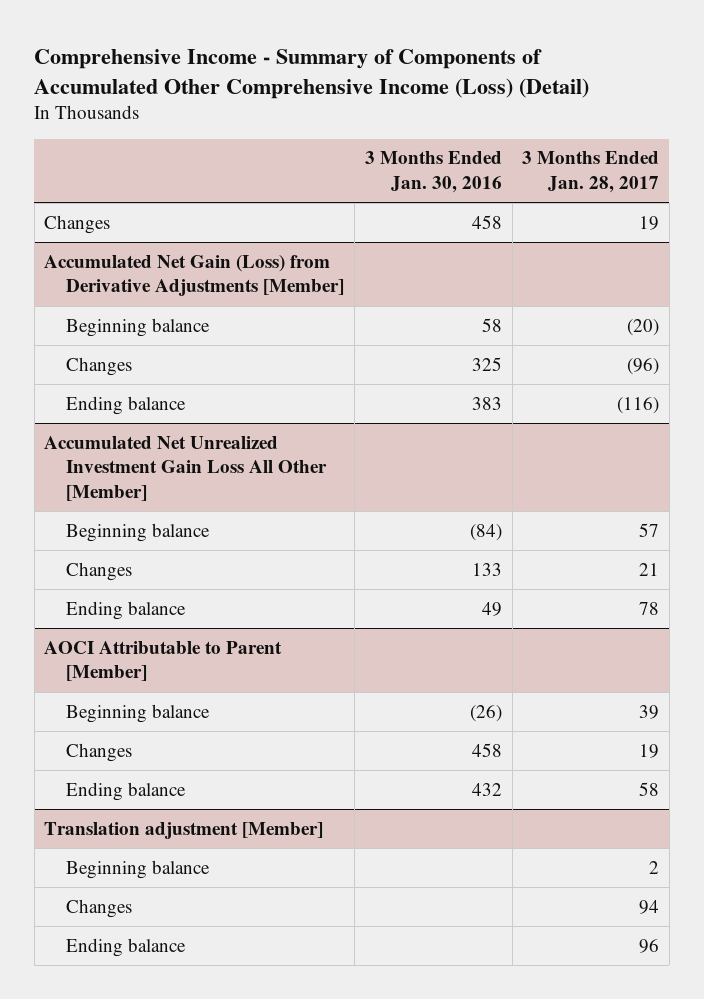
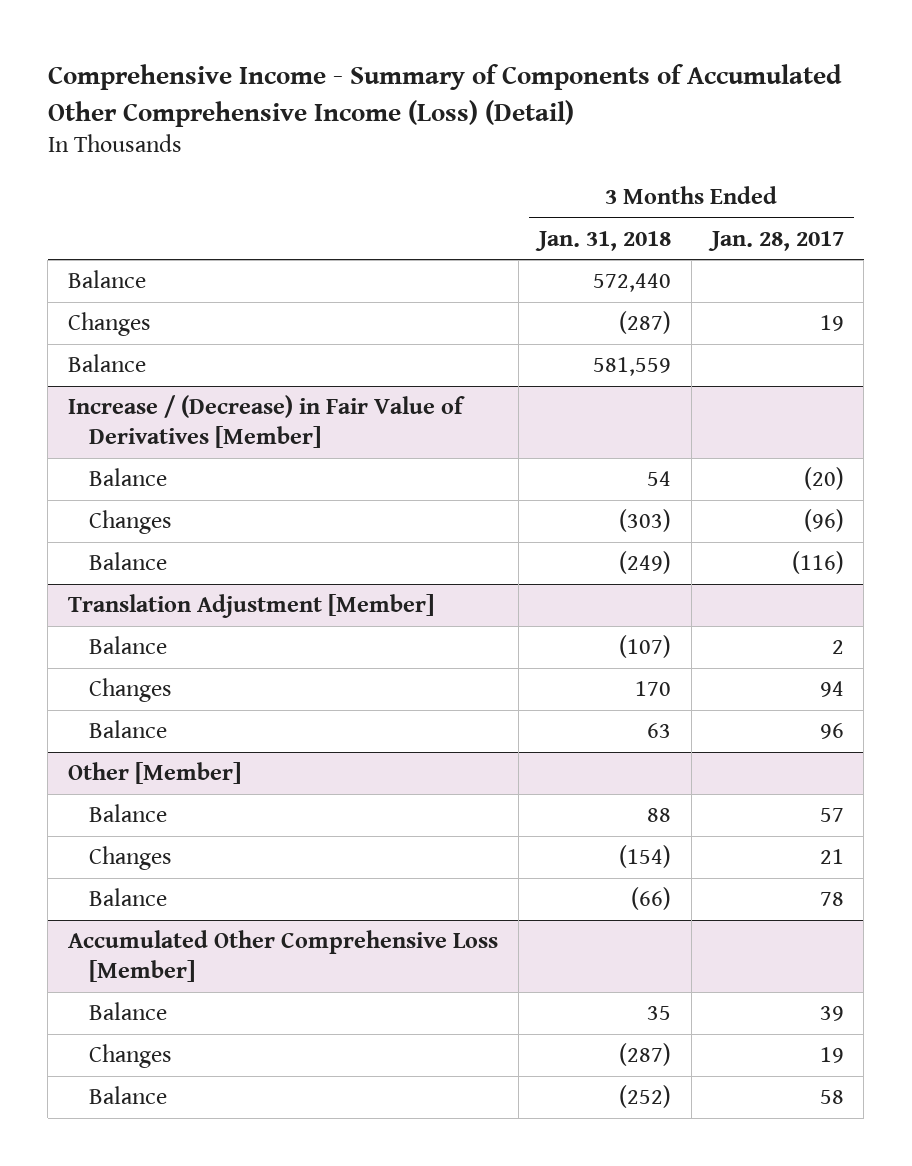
[364,151,502,194] 3 Months Ended Jan. 30, 2016 -> none
none -> [534,230,671,251] Jan. 31, 2018
none -> [68,270,147,289] Balance
none -> [68,354,147,373] Balance
[44,254,345,297] Accumulated Net Gain (Loss) from Derivative Adjustments [Member] -> [68,395,466,449] Increase / (Decrease) in Fair Value of Derivatives [Member]
[66,317,211,337] Beginning balance -> [89,468,168,487] Balance
[66,395,187,415] Ending balance -> [89,552,168,571] Balance
none -> [68,594,435,619] Translation Adjustment [Member]
none -> [89,636,168,655] Balance
none -> [89,678,173,703] Changes
none -> [89,720,168,739] Balance
[44,435,328,502] Accumulated Net Unrealized Investment Gain Loss All Other [Member] -> [68,762,242,785] Other [Member]
[66,522,211,542] Beginning balance -> [89,804,168,823] Balance
[66,600,187,620] Ending balance -> [89,888,168,907] Balance
[44,640,283,682] AOCI Attributable to Parent [Member] -> [68,930,499,983] Accumulated Other Comprehensive Loss [Member]
[66,703,211,723] Beginning balance -> [89,1002,168,1021] Balance
[44,821,324,839] Translation adjustment [Member] -> none
[66,859,211,879] Beginning balance -> none
[66,898,133,918] Changes -> none
[66,937,187,957] Ending balance -> none
[66,781,187,801] Ending balance -> [89,1086,168,1105] Balance

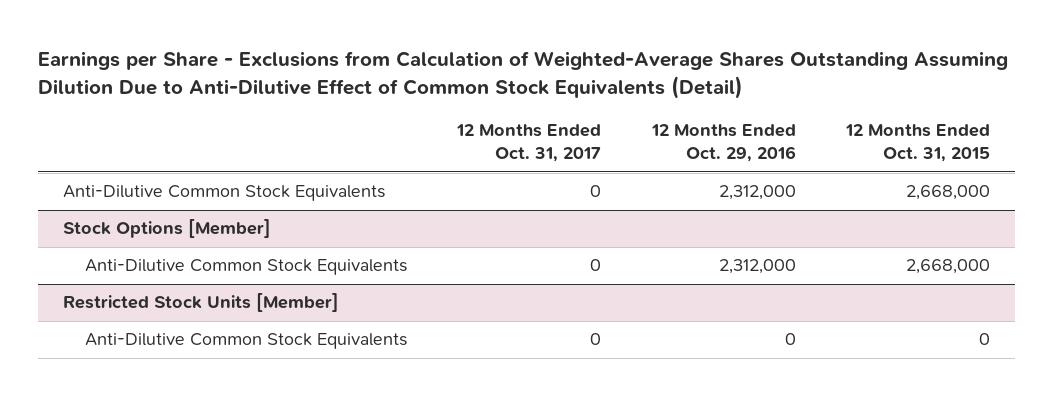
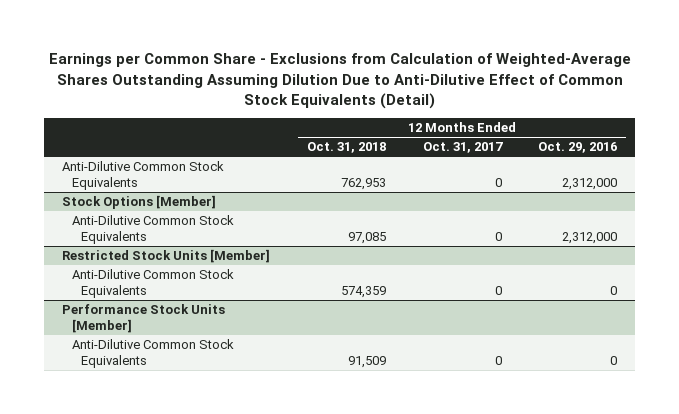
[38,50,1009,99] Earnings per Share - Exclusions from Calculation of Weighted-Average Shares Outstanding Assuming Dilution Due to Anti-Dilutive Effect of Common Stock Equivalents (Detail) -> [48,53,631,109] Earnings per Common Share - Exclusions from Calculation of Weighted-Average Shares Outstanding Assuming Dilution Due to Anti-Dilutive Effect of Common Stock Equivalents (Detail)
[845,124,991,163] 12 Months Ended Oct. 31, 2015 -> none
none -> [306,142,386,154] Oct. 31, 2018
none -> [62,304,226,333] Performance Stock Units [Member]
none -> [71,339,234,368] Anti-Dilutive Common Stock Equivalents

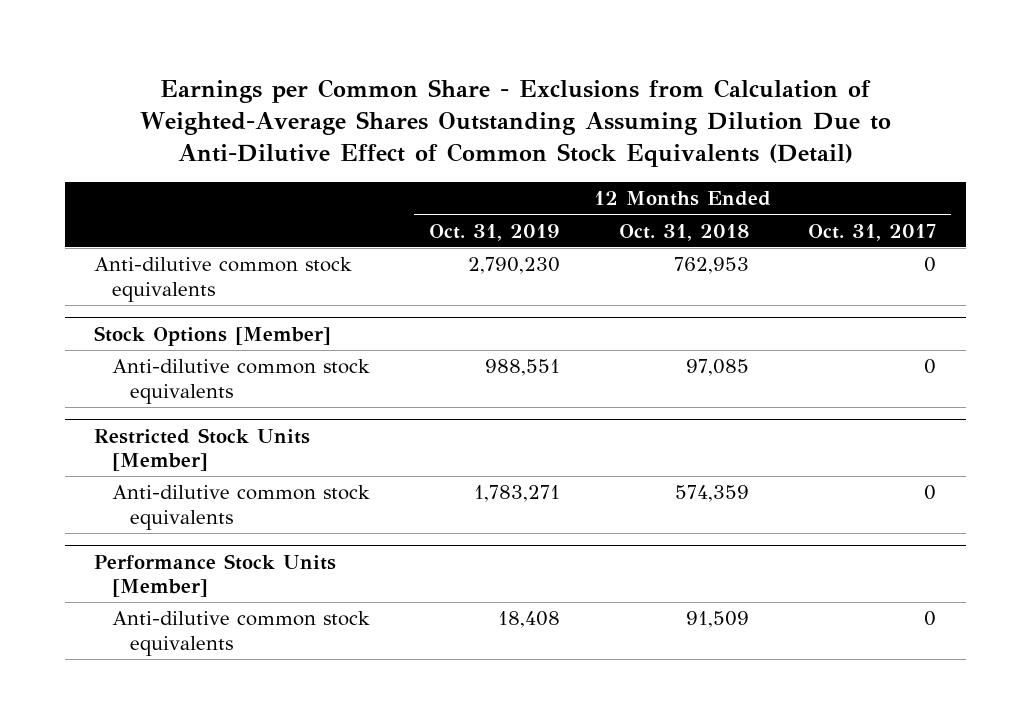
[538,142,618,154] Oct. 29, 2016 -> none
none -> [429,223,561,241] Oct. 31, 2019
[62,161,225,190] Anti-Dilutive Common Stock Equivalents -> [94,257,353,302] Anti-dilutive common stock equivalents
[71,215,234,244] Anti-Dilutive Common Stock Equivalents -> [112,359,371,404] Anti-dilutive common stock equivalents
[71,269,234,298] Anti-Dilutive Common Stock Equivalents -> [112,485,371,530] Anti-dilutive common stock equivalents
[71,339,234,368] Anti-Dilutive Common Stock Equivalents -> [112,611,371,656] Anti-dilutive common stock equivalents

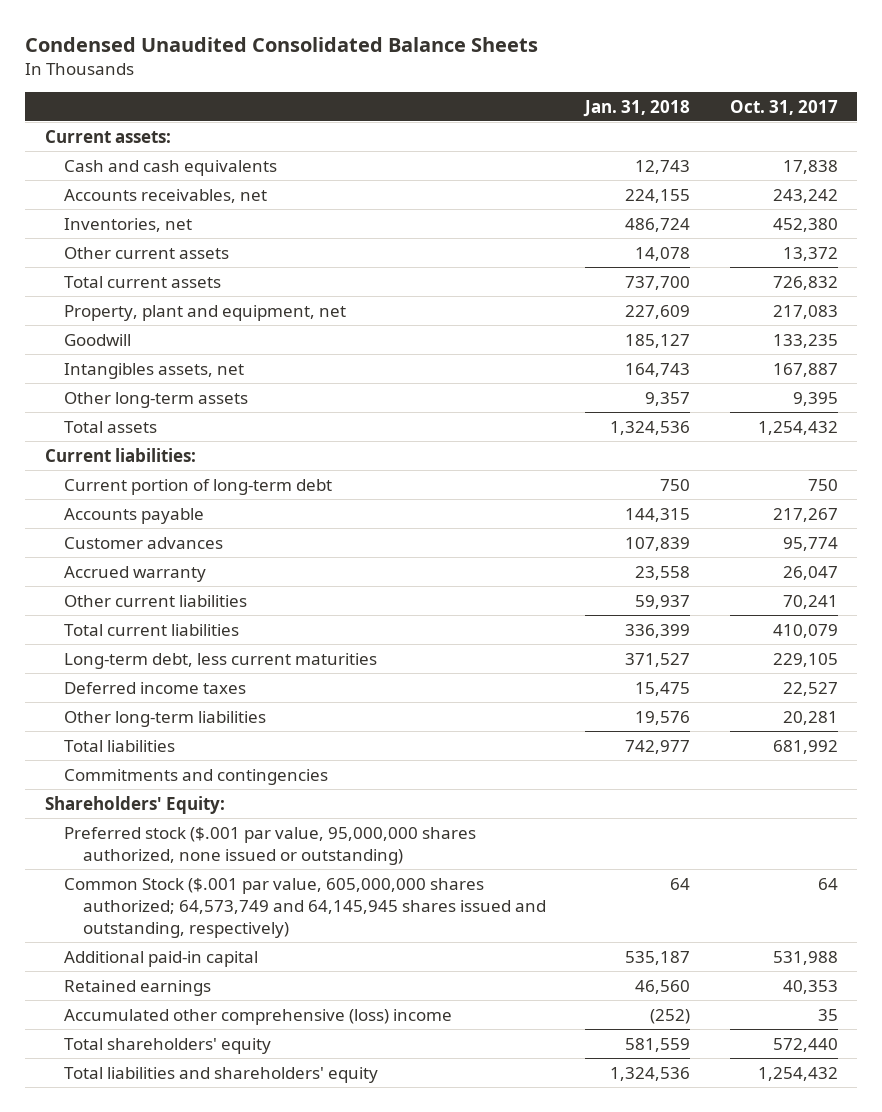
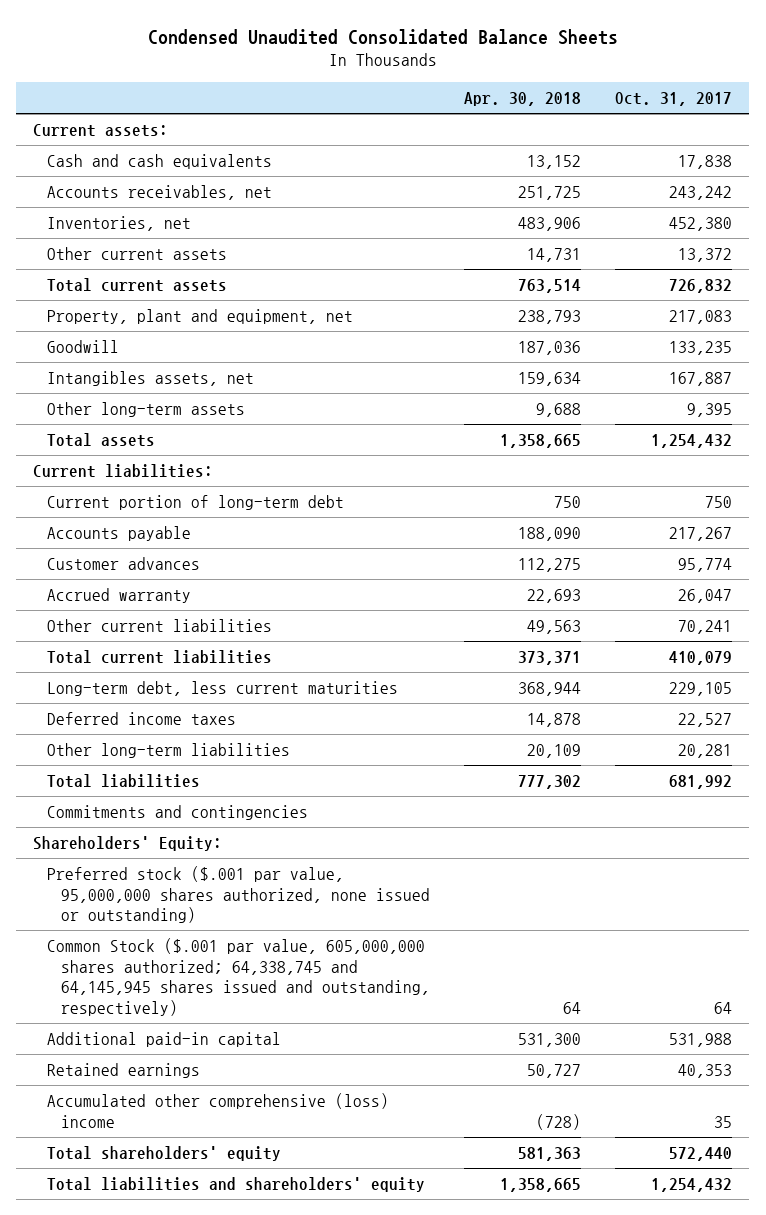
[583,99,691,117] Jan. 31, 2018 -> none
none -> [464,92,582,107] Apr. 30, 2018
[63,877,547,938] Common Stock ($.001 par value, 605,000,000 shares authorized; 64,573,749 and 64,145,945 shares issued and outstanding, respectively) -> [47,937,431,1016] Common Stock ($.001 par value, 605,000,000 shares authorized; 64,338,745 and 64,145,945 shares issued and outstanding, respectively)

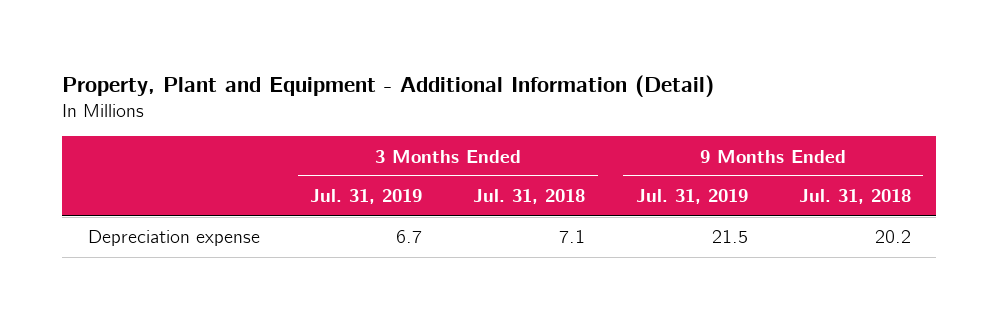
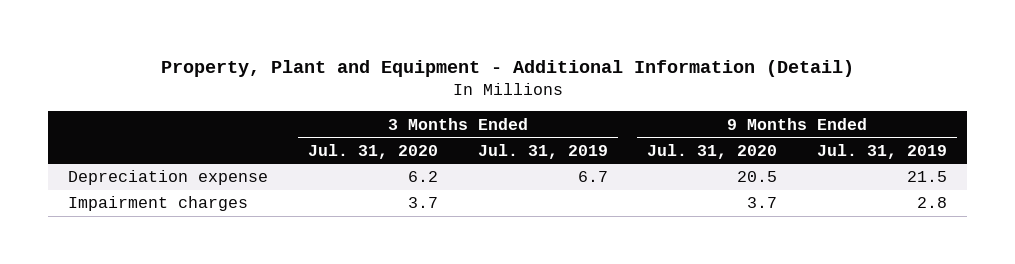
[473,189,586,205] Jul. 31, 2018 -> none
[798,189,911,205] Jul. 31, 2018 -> none
none -> [307,143,438,159] Jul. 31, 2020
none -> [647,143,778,159] Jul. 31, 2020
none -> [67,196,248,212] Impairment charges

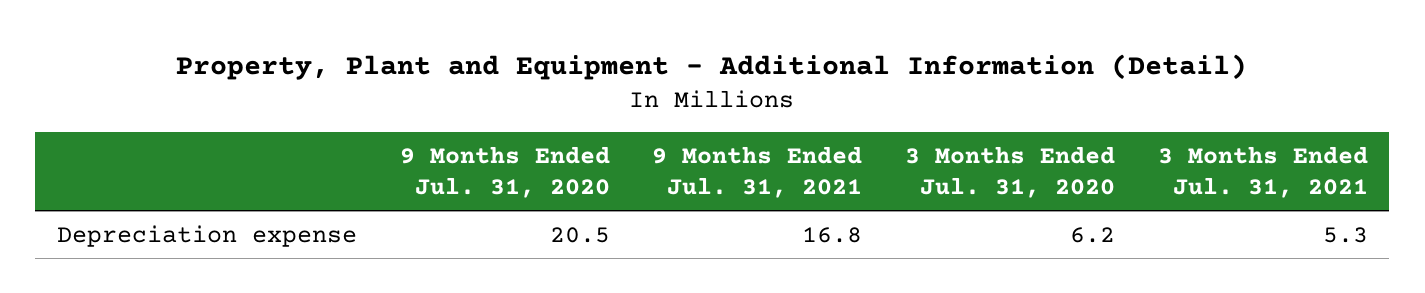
[477,143,608,159] Jul. 31, 2019 -> none
[817,143,948,159] Jul. 31, 2019 -> none
none -> [652,146,863,198] 9 Months Ended Jul. 31, 2021
none -> [1157,146,1368,198] 3 Months Ended Jul. 31, 2021
[67,196,248,212] Impairment charges -> none

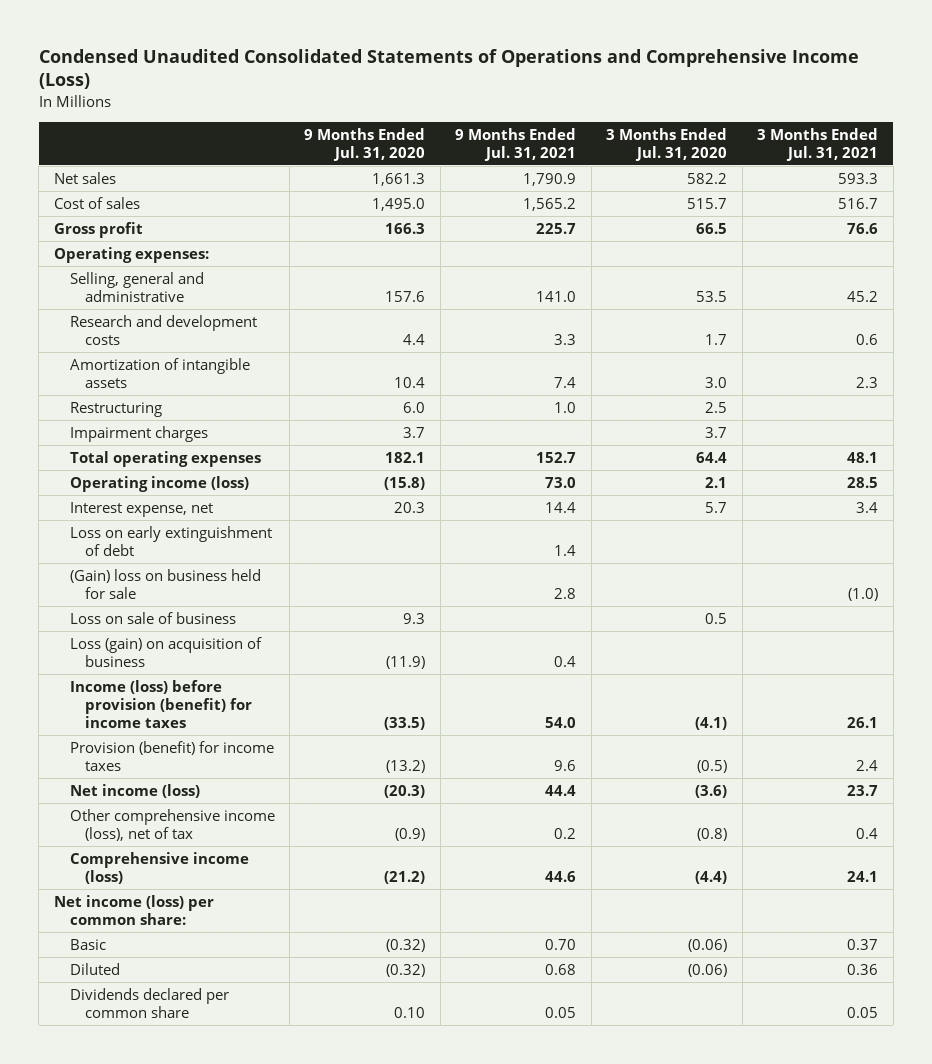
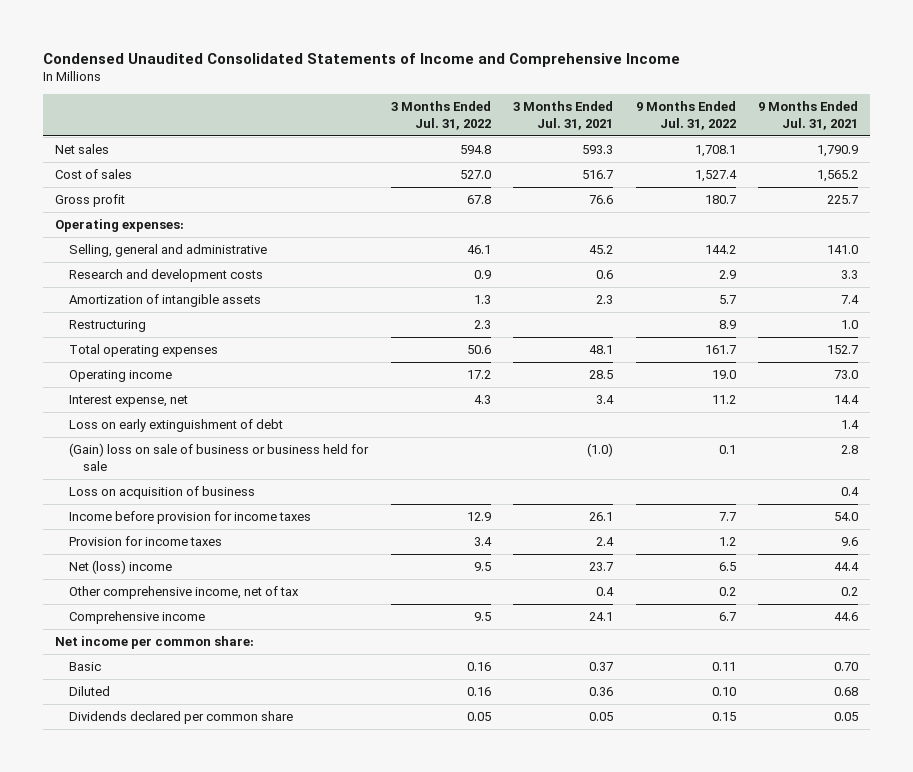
[38,48,859,90] Condensed Unaudited Consolidated Statements of Operations and Comprehensive Income (Loss) -> [43,52,681,67] Condensed Unaudited Consolidated Statements of Income and Comprehensive Income
[304,127,426,161] 9 Months Ended Jul. 31, 2020 -> none
[606,127,728,161] 3 Months Ended Jul. 31, 2020 -> none
none -> [390,101,491,130] 3 Months Ended Jul. 31, 2022
none -> [635,101,736,130] 9 Months Ended Jul. 31, 2022
[69,425,208,442] Impairment charges -> none
[69,475,249,492] Operating income (loss) -> [69,370,173,383] Operating income
[69,611,236,624] Loss on sale of business -> none
[69,568,261,599] (Gain) loss on business held for sale -> [69,443,370,471] (Gain) loss on sale of business or business held for sale
[69,636,262,667] Loss (gain) on acquisition of business -> [69,486,256,500] Loss on acquisition of business
[69,679,253,728] Income (loss) before provision (benefit) for income taxes -> [69,511,312,525] Income before provision for income taxes
[69,740,274,771] Provision (benefit) for income taxes -> [69,536,223,547] Provision for income taxes
[69,783,200,798] Net income (loss) -> [69,560,173,575] Net (loss) income
[69,808,275,841] Other comprehensive income (loss), net of tax -> [69,586,300,600] Other comprehensive income, net of tax
[69,851,249,884] Comprehensive income (loss) -> [69,611,206,625] Comprehensive income
[53,894,214,925] Net income (loss) per common share: -> [54,636,254,650] Net income per common share:

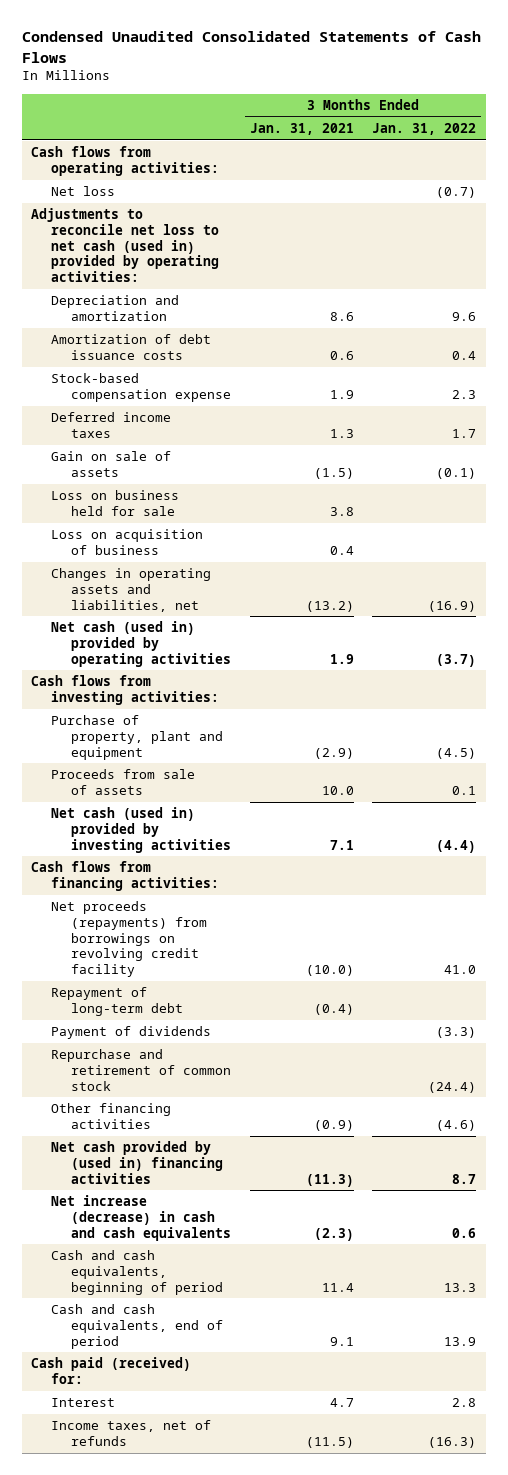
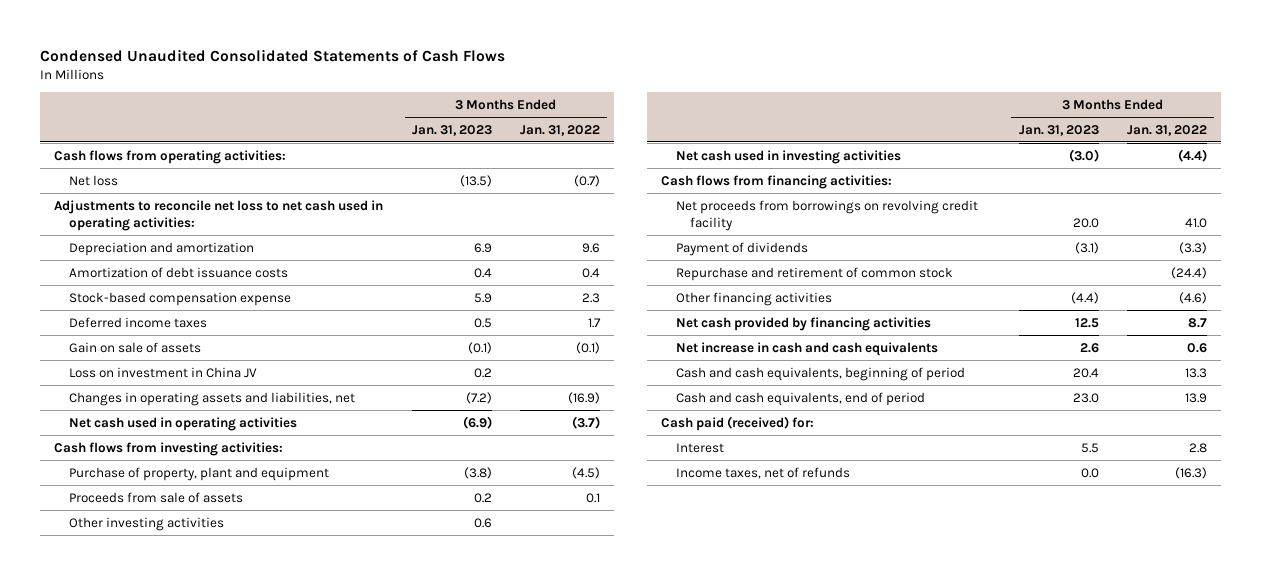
[249,123,354,136] Jan. 31, 2021 -> none
none -> [411,124,492,136] Jan. 31, 2023
[31,208,220,283] Adjustments to reconcile net loss to net cash (used in) provided by operating activities: -> [54,199,384,231] Adjustments to reconcile net loss to net cash used in operating activities:
[51,490,180,516] Loss on business held for sale -> none
[51,529,204,555] Loss on acquisition of business -> none
none -> [68,366,257,378] Loss on investment in China JV
[51,621,232,667] Net cash (used in) provided by operating activities -> [68,416,297,431] Net cash used in operating activities
none -> [68,516,224,531] Other investing activities
[51,807,232,853] Net cash (used in) provided by investing activities -> [675,149,901,164] Net cash used in investing activities
[51,987,184,1016] Repayment of long-term debt -> none
[51,901,208,978] Net proceeds (repayments) from borrowings on revolving credit facility -> [675,199,978,231] Net proceeds from borrowings on revolving credit facility
[51,1141,224,1184] Net cash provided by (used in) financing activities -> [675,316,931,331] Net cash provided by financing activities
[51,1195,232,1241] Net increase (decrease) in cash and cash equivalents -> [675,341,938,356] Net increase in cash and cash equivalents

